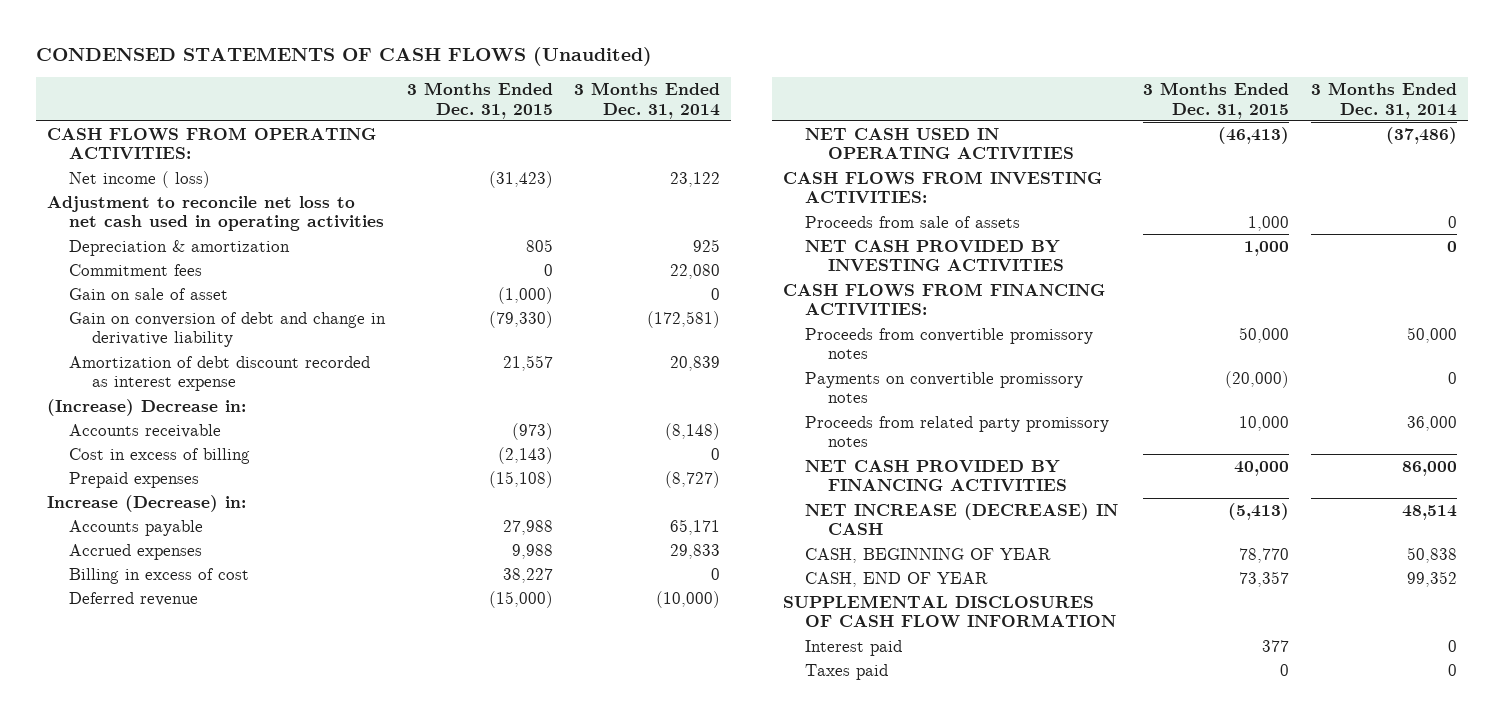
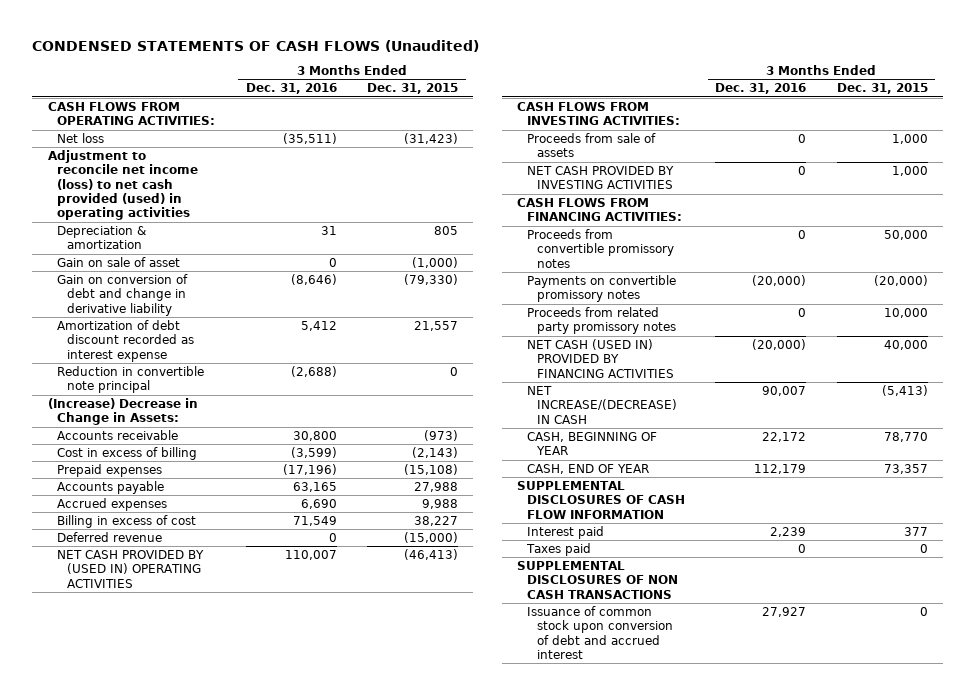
[574,81,721,119] 3 Months Ended Dec. 31, 2014 -> none
none -> [245,83,337,95] Dec. 31, 2016
[69,170,211,188] Net income ( loss) -> [57,132,105,143] Net loss
[46,195,385,232] Adjustment to reconcile net loss to net cash used in operating activities -> [47,149,199,221] Adjustment to reconcile net income (loss) to net cash provided (used) in operating activities
[69,263,203,276] Commitment fees -> none
none -> [57,365,205,394] Reduction in convertible note principal
[46,398,246,416] (Increase) Decrease in: -> [47,397,198,426] (Increase) Decrease in Change in Assets:
[46,494,246,512] Increase (Decrease) in: -> none
[805,127,1074,160] NET CASH USED IN OPERATING ACTIVITIES -> [57,549,205,588] NET CASH PROVIDED BY (USED IN) OPERATING ACTIVITIES
[805,459,1067,492] NET CASH PROVIDED BY FINANCING ACTIVITIES -> [527,338,674,378] NET CASH (USED IN) PROVIDED BY FINANCING ACTIVITIES
[805,502,1119,536] NET INCREASE (DECREASE) IN CASH -> [527,385,677,424] NET INCREASE/(DECREASE) IN CASH
none -> [517,560,679,599] SUPPLEMENTAL DISCLOSURES OF NON CASH TRANSACTIONS
none -> [527,605,673,659] Issuance of common stock upon conversion of debt and accrued interest

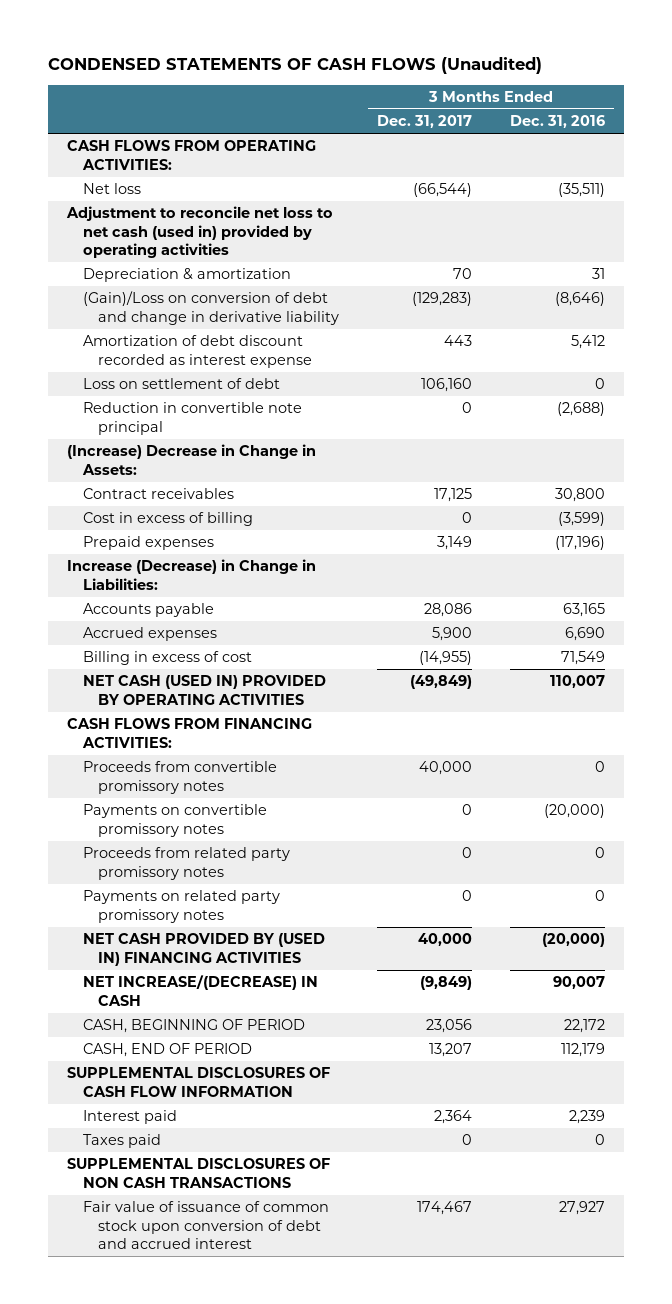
[366,83,458,95] Dec. 31, 2015 -> none
none -> [377,114,473,128] Dec. 31, 2017
[47,149,199,221] Adjustment to reconcile net income (loss) to net cash provided (used) in operating activities -> [65,206,333,259] Adjustment to reconcile net loss to net cash (used in) provided by operating activities
[57,256,181,267] Gain on sale of asset -> none
[57,273,189,316] Gain on conversion of debt and change in derivative liability -> [82,291,340,325] (Gain)/Loss on conversion of debt and change in derivative liability
none -> [82,378,280,390] Loss on settlement of debt
[57,429,179,440] Accounts receivable -> none
none -> [82,488,234,500] Contract receivables
none -> [66,559,316,590] Increase (Decrease) in Change in Liabilities:
[57,531,163,542] Deferred revenue -> none
[517,101,681,126] CASH FLOWS FROM INVESTING ACTIVITIES: -> none
[527,132,657,158] Proceeds from sale of assets -> none
[527,165,675,190] NET CASH PROVIDED BY INVESTING ACTIVITIES -> none
[57,549,205,588] NET CASH PROVIDED BY (USED IN) OPERATING ACTIVITIES -> [82,675,326,705] NET CASH (USED IN) PROVIDED BY OPERATING ACTIVITIES
none -> [82,890,280,923] Payments on related party promissory notes
[527,338,674,378] NET CASH (USED IN) PROVIDED BY FINANCING ACTIVITIES -> [82,933,325,966] NET CASH PROVIDED BY (USED IN) FINANCING ACTIVITIES
[527,431,658,456] CASH, BEGINNING OF YEAR -> [82,1019,305,1034] CASH, BEGINNING OF PERIOD
[527,463,650,474] CASH, END OF YEAR -> [82,1043,252,1058] CASH, END OF PERIOD
[527,605,673,659] Issuance of common stock upon conversion of debt and accrued interest -> [82,1201,329,1250] Fair value of issuance of common stock upon conversion of debt and accrued interest

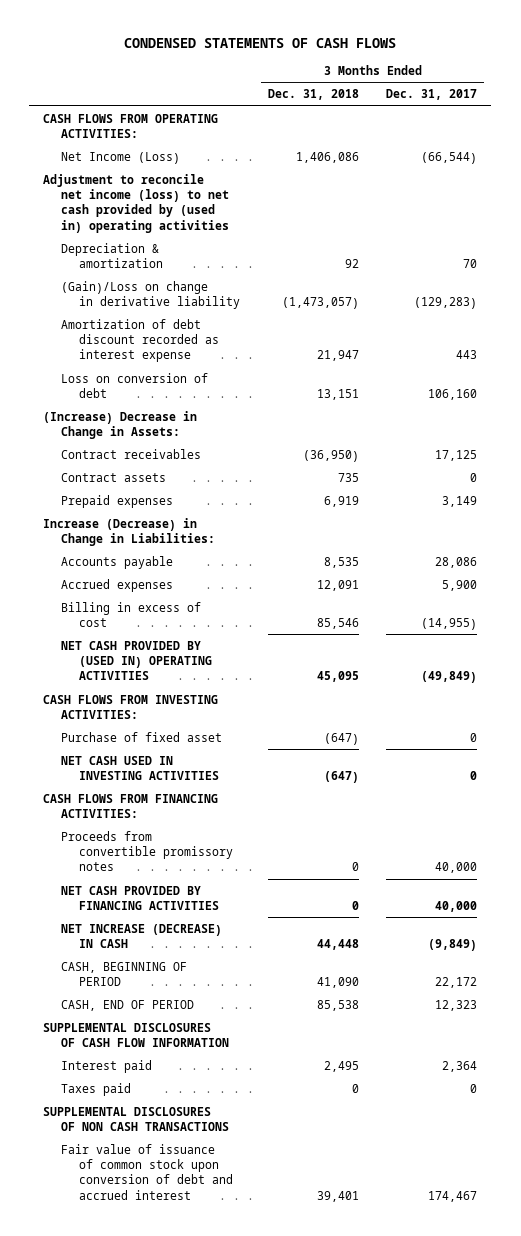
[48,57,543,75] CONDENSED STATEMENTS OF CASH FLOWS (Unaudited) -> [124,37,397,48] CONDENSED STATEMENTS OF CASH FLOWS
[509,114,605,128] Dec. 31, 2016 -> none
none -> [267,89,359,101] Dec. 31, 2018
[82,183,141,195] Net loss -> [61,151,181,164] Net Income (Loss)
[65,206,333,259] Adjustment to reconcile net loss to net cash (used in) provided by operating activities -> [43,173,230,233] Adjustment to reconcile net income (loss) to net cash provided by (used in) operating activities
[82,291,340,325] (Gain)/Loss on conversion of debt and change in derivative liability -> [61,280,240,310] (Gain)/Loss on change in derivative liability
[82,402,302,435] Reduction in convertible note principal -> none
[82,378,280,390] Loss on settlement of debt -> [61,372,209,399] Loss on conversion of debt
[82,512,253,527] Cost in excess of billing -> none
none -> [61,472,167,482] Contract assets
[82,675,326,705] NET CASH (USED IN) PROVIDED BY OPERATING ACTIVITIES -> [61,640,212,681] NET CASH PROVIDED BY (USED IN) OPERATING ACTIVITIES
none -> [43,694,219,720] CASH FLOWS FROM INVESTING ACTIVITIES:
none -> [61,731,223,742] Purchase of fixed asset
none -> [61,755,219,781] NET CASH USED IN INVESTING ACTIVITIES
[82,804,267,837] Payments on convertible promissory notes -> none
[82,847,290,880] Proceeds from related party promissory notes -> none
[82,890,280,923] Payments on related party promissory notes -> none
[82,933,325,966] NET CASH PROVIDED BY (USED IN) FINANCING ACTIVITIES -> [61,885,219,911] NET CASH PROVIDED BY FINANCING ACTIVITIES
[82,975,318,1006] NET INCREASE/(DECREASE) IN CASH -> [61,923,223,949] NET INCREASE (DECREASE) IN CASH
[426,1019,473,1034] 23,056 -> [435,977,478,989] 22,172
[429,1043,473,1058] 13,207 -> [435,999,478,1011] 12,323

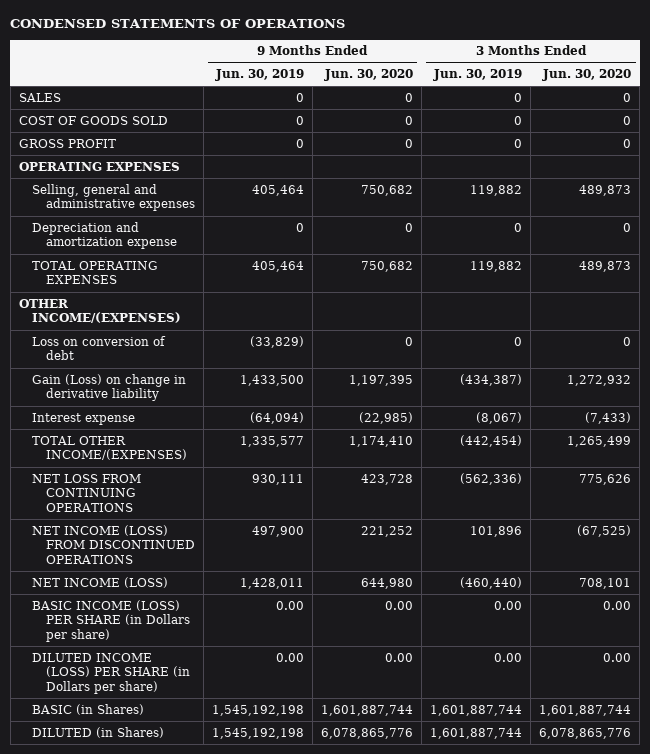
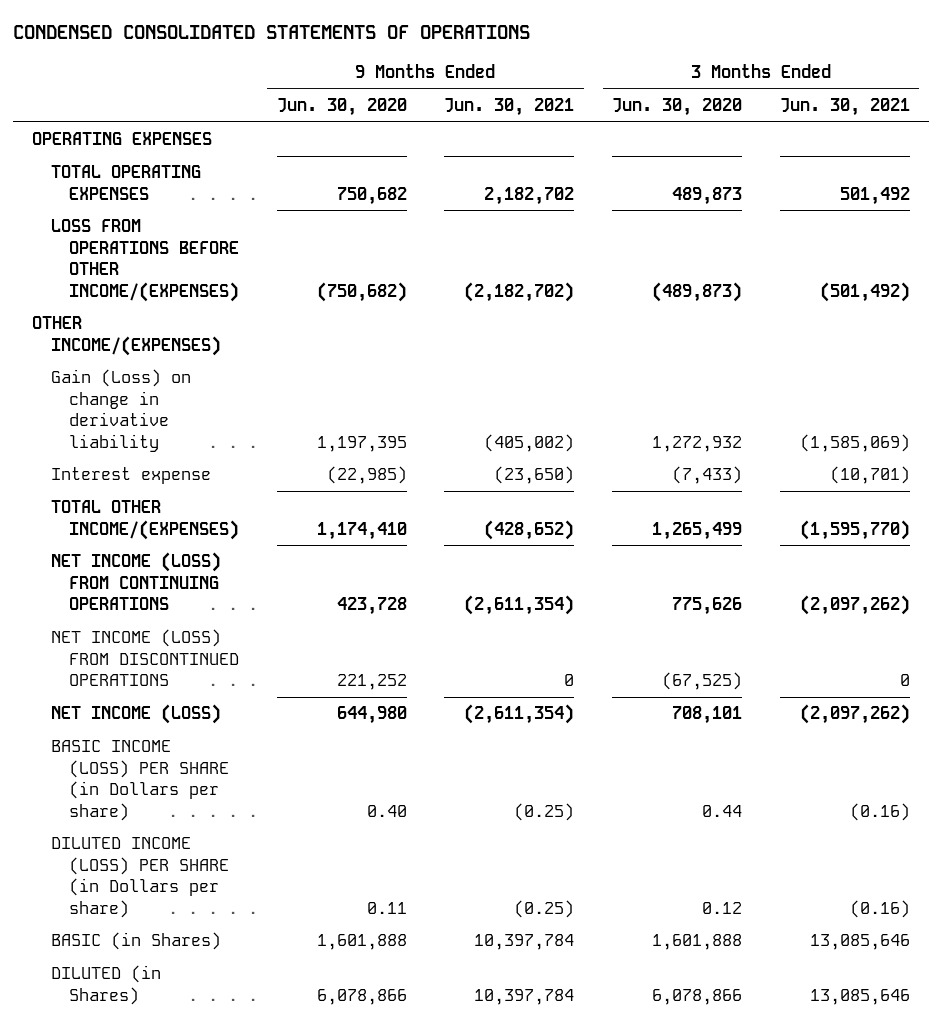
[10,19,346,29] CONDENSED STATEMENTS OF OPERATIONS -> [13,25,531,40] CONDENSED CONSOLIDATED STATEMENTS OF OPERATIONS
[214,69,304,82] Jun. 30, 2019 -> none
[433,69,523,82] Jun. 30, 2019 -> none
none -> [444,98,575,117] Jun. 30, 2021
none -> [779,98,910,117] Jun. 30, 2021
[18,92,61,102] SALES -> none
[18,115,168,125] COST OF GOODS SOLD -> none
[18,138,116,148] GROSS PROFIT -> none
[32,183,195,212] Selling, general and administrative expenses -> none
[32,221,177,250] Depreciation and amortization expense -> none
none -> [50,219,239,302] LOSS FROM OPERATIONS BEFORE OTHER INCOME/(EXPENSES)
[32,335,167,361] Loss on conversion of debt -> none
[32,473,142,513] NET LOSS FROM CONTINUING OPERATIONS -> [50,552,221,611] NET INCOME (LOSS) FROM CONTINUING OPERATIONS
[384,600,413,610] 0.00 -> [366,804,407,817] 0.40
[603,600,632,610] 0.00 -> [702,804,743,817] 0.44
[384,652,413,662] 0.00 -> [366,901,407,914] 0.11
[603,652,632,662] 0.00 -> [702,901,743,914] 0.12
[320,704,413,716] 1,601,887,744 -> [316,934,407,951] 1,601,888
[539,704,632,716] 1,601,887,744 -> [652,934,743,951] 1,601,888
[320,727,413,739] 6,078,865,776 -> [316,988,407,1005] 6,078,866
[539,727,632,739] 6,078,865,776 -> [652,988,743,1005] 6,078,866

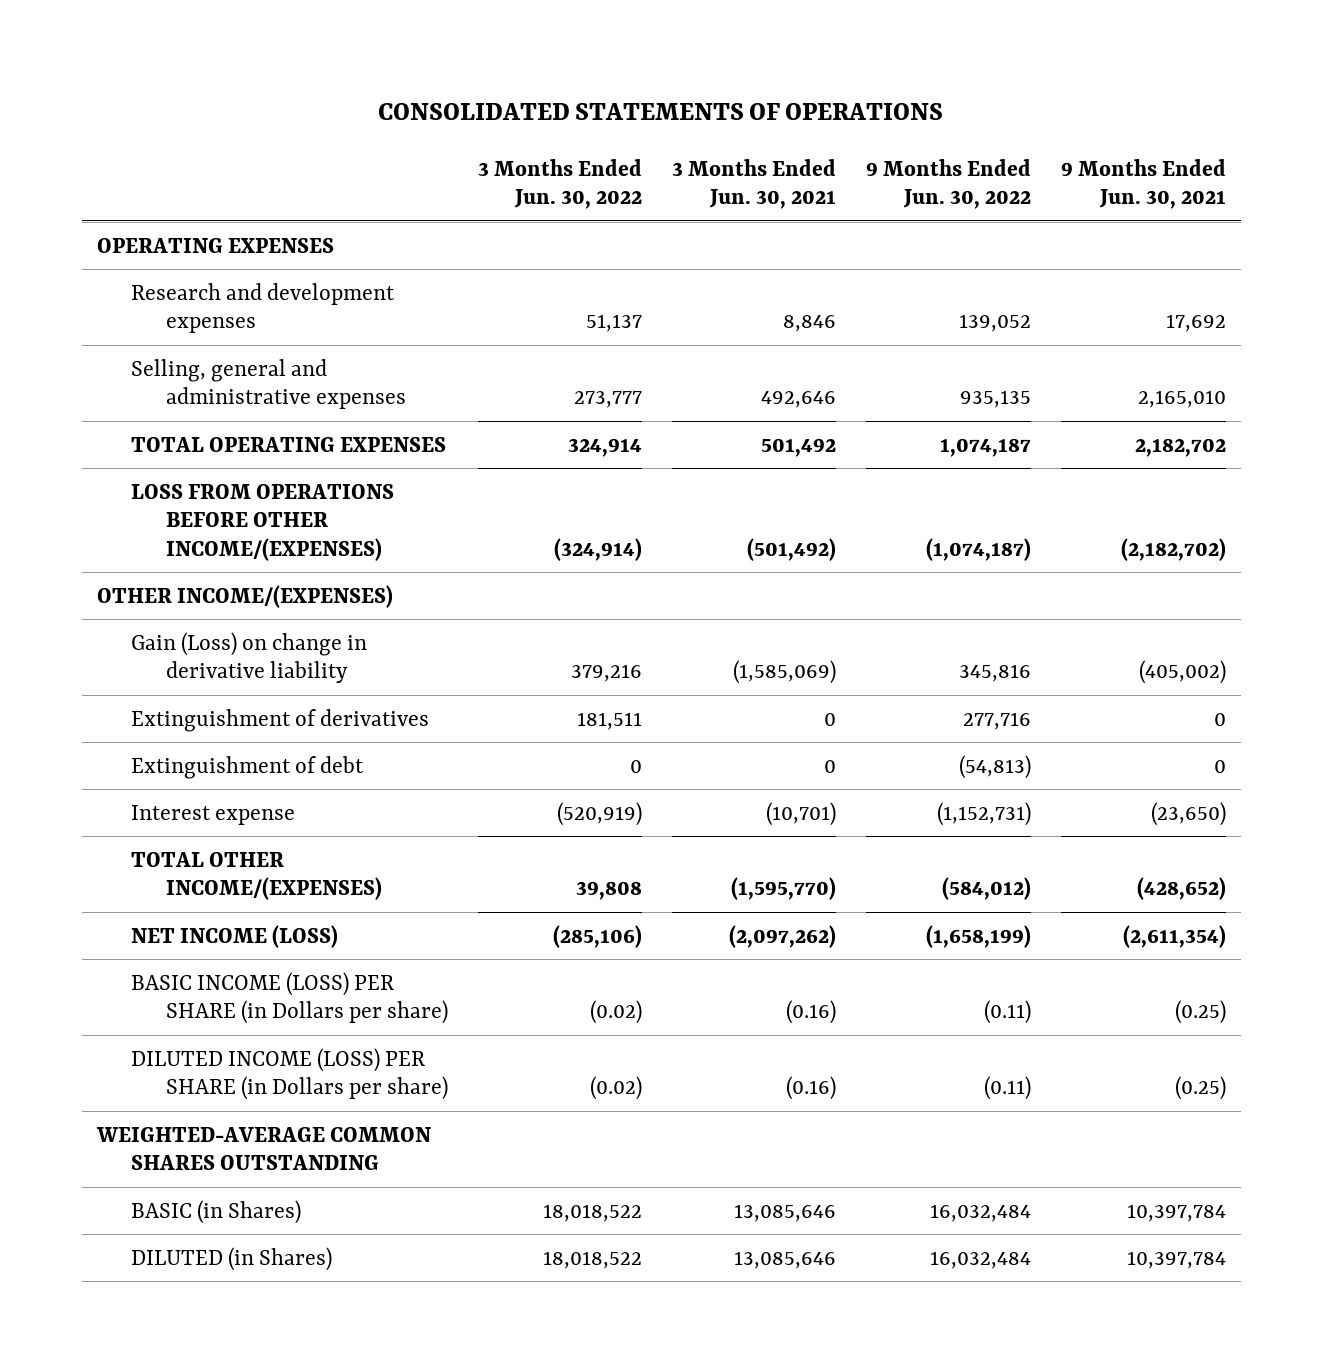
[13,25,531,40] CONDENSED CONSOLIDATED STATEMENTS OF OPERATIONS -> [378,103,944,121] CONSOLIDATED STATEMENTS OF OPERATIONS
[276,98,407,117] Jun. 30, 2020 -> none
[612,98,743,117] Jun. 30, 2020 -> none
none -> [478,158,643,210] 3 Months Ended Jun. 30, 2022
none -> [866,158,1032,210] 9 Months Ended Jun. 30, 2022
none -> [131,282,396,334] Research and development expenses
none -> [131,358,407,410] Selling, general and administrative expenses
none -> [131,708,430,732] Extinguishment of derivatives
none -> [131,755,365,779] Extinguishment of debt
[50,552,221,611] NET INCOME (LOSS) FROM CONTINUING OPERATIONS -> none
[50,629,239,687] NET INCOME (LOSS) FROM DISCONTINUED OPERATIONS -> none
none -> [95,1126,431,1171] WEIGHTED-AVERAGE COMMON SHARES OUTSTANDING

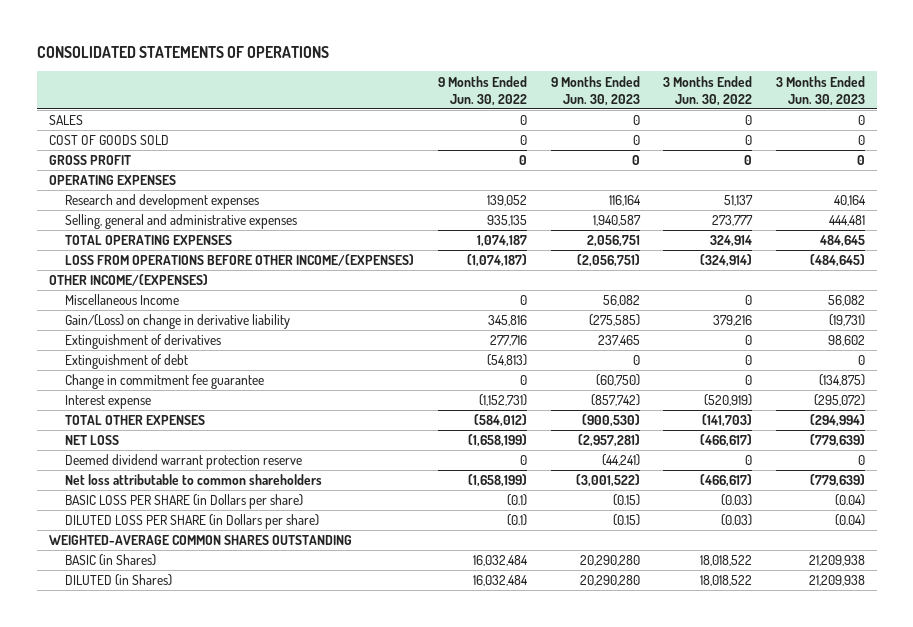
[672,158,837,210] 3 Months Ended Jun. 30, 2021 -> none
[1061,158,1227,210] 9 Months Ended Jun. 30, 2021 -> none
none -> [550,75,640,106] 9 Months Ended Jun. 30, 2023
none -> [775,75,865,106] 3 Months Ended Jun. 30, 2023
none -> [48,115,83,126] SALES
none -> [48,135,169,146] COST OF GOODS SOLD
none -> [48,155,131,166] GROSS PROFIT
none -> [65,294,180,306] Miscellaneous Income
[131,631,368,684] Gain (Loss) on change in derivative liability -> [65,314,291,330] Gain/(Loss) on change in derivative liability
[577,711,643,730] 181,511 -> [745,335,753,346] 0
none -> [65,374,265,390] Change in commitment fee guarantee
[131,851,383,901] TOTAL OTHER INCOME/(EXPENSES) -> [65,415,206,426] TOTAL OTHER EXPENSES
[576,881,643,901] 39,808 -> [702,414,753,428] (141,703)
[131,924,339,948] NET INCOME (LOSS) -> [65,435,120,446] NET LOSS
[553,924,643,948] (285,106) -> [700,434,753,448] (466,617)
none -> [65,454,303,470] Deemed dividend warrant protection reserve
none -> [65,474,323,486] Net loss attributable to common shareholders
[131,971,449,1025] BASIC INCOME (LOSS) PER SHARE (in Dollars per share) -> [65,494,304,510] BASIC LOSS PER SHARE (in Dollars per share)
[590,1000,643,1025] (0.02) -> [721,494,753,507] (0.03)
[984,1000,1032,1025] (0.11) -> [506,494,527,507] (0.1)
[131,1047,449,1101] DILUTED INCOME (LOSS) PER SHARE (in Dollars per share) -> [65,514,320,530] DILUTED LOSS PER SHARE (in Dollars per share)
[590,1076,643,1101] (0.02) -> [721,514,753,527] (0.03)
[984,1076,1032,1101] (0.11) -> [506,514,527,527] (0.1)

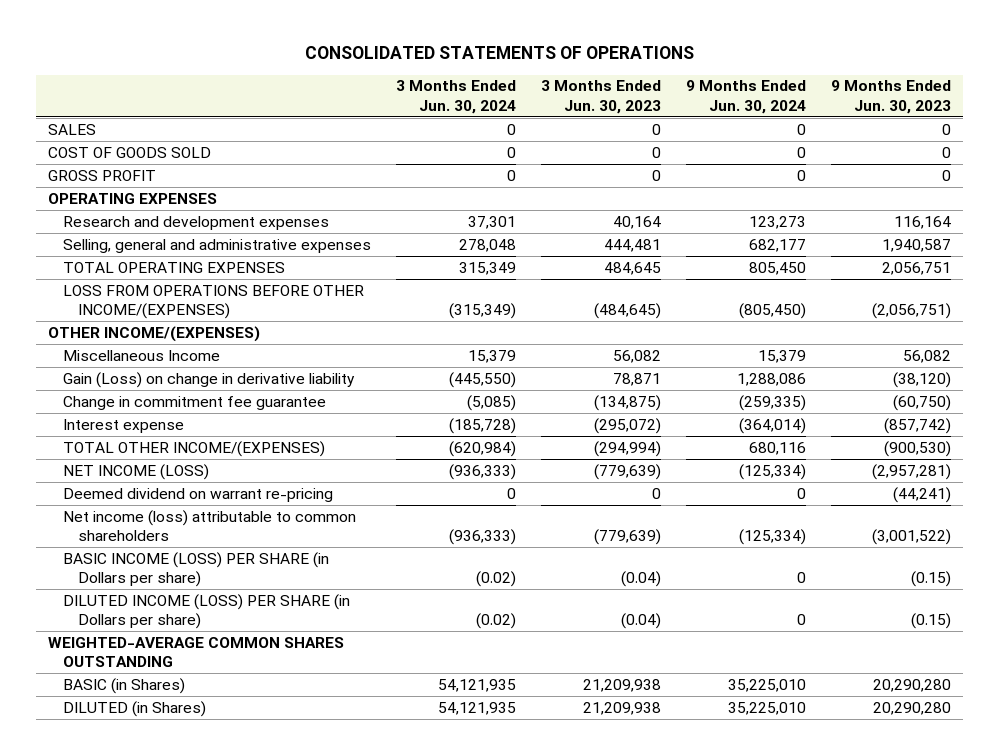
[437,75,527,106] 9 Months Ended Jun. 30, 2022 -> none
[663,75,753,106] 3 Months Ended Jun. 30, 2022 -> none
none -> [395,80,516,114] 3 Months Ended Jun. 30, 2024
none -> [685,80,806,114] 9 Months Ended Jun. 30, 2024
[65,334,222,350] Extinguishment of derivatives -> none
[65,354,189,370] Extinguishment of debt -> none
[65,314,291,330] Gain/(Loss) on change in derivative liability -> [62,371,355,388] Gain (Loss) on change in derivative liability
[588,314,640,327] (275,585) -> [892,371,951,388] (38,120)
[828,314,865,327] (19,731) -> [612,372,661,386] 78,871
[65,415,206,426] TOTAL OTHER EXPENSES -> [62,440,325,457] TOTAL OTHER INCOME/(EXPENSES)
[65,435,120,446] NET LOSS -> [62,463,209,480] NET INCOME (LOSS)
[65,454,303,470] Deemed dividend warrant protection reserve -> [62,487,333,502] Deemed dividend on warrant re-pricing
[65,474,323,486] Net loss attributable to common shareholders -> [62,509,356,542] Net income (loss) attributable to common shareholders
[65,494,304,510] BASIC LOSS PER SHARE (in Dollars per share) -> [62,551,329,588] BASIC INCOME (LOSS) PER SHARE (in Dollars per share)
[65,514,320,530] DILUTED LOSS PER SHARE (in Dollars per share) -> [62,593,350,630] DILUTED INCOME (LOSS) PER SHARE (in Dollars per share)

